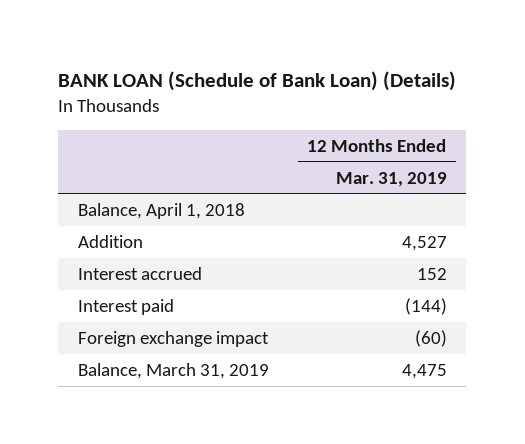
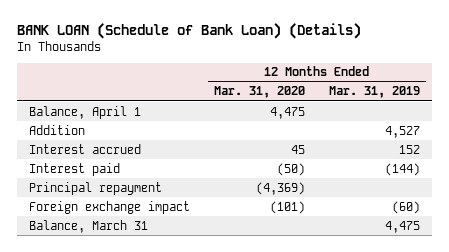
none -> [214,86,306,99] Mar. 31, 2020
[77,202,245,219] Balance, April 1, 2018 -> [29,105,142,119] Balance, April 1
none -> [29,181,163,195] Principal repayment
[77,362,269,379] Balance, March 31, 2019 -> [29,219,149,233] Balance, March 31

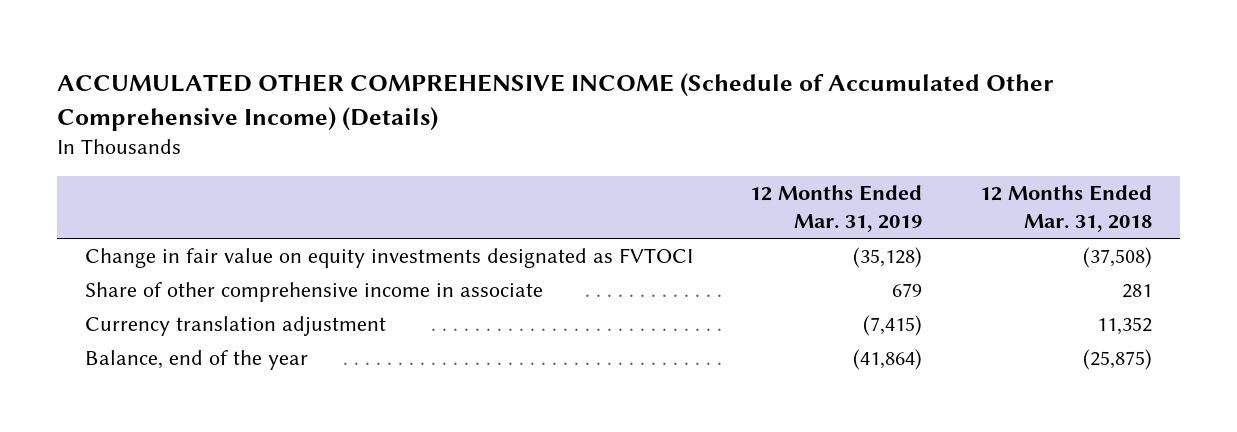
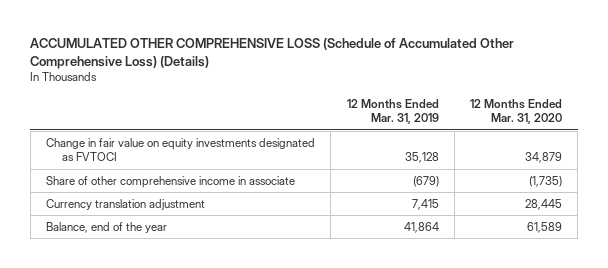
[56,72,1054,131] ACCUMULATED OTHER COMPREHENSIVE INCOME (Schedule of Accumulated Other Comprehensive Income) (Details) -> [30,38,515,69] ACCUMULATED OTHER COMPREHENSIVE LOSS (Schedule of Accumulated Other Comprehensive Loss) (Details)
[979,185,1152,233] 12 Months Ended Mar. 31, 2018 -> none
none -> [470,98,563,125] 12 Months Ended Mar. 31, 2020
[853,247,923,269] (35,128) -> [404,152,439,164] 35,128
[892,283,923,298] 679 -> [412,175,439,187] (679)
[863,315,923,337] (7,415) -> [411,198,439,210] 7,415
[853,349,923,371] (41,864) -> [403,221,439,233] 41,864

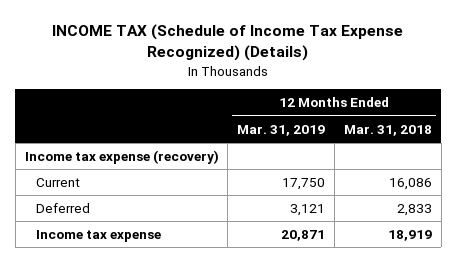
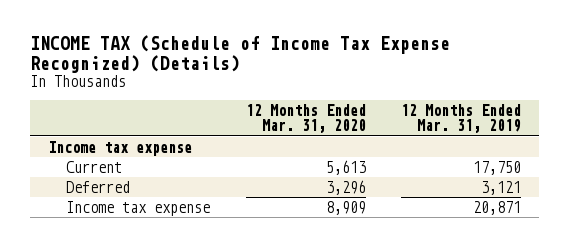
[343,124,432,136] Mar. 31, 2018 -> none
none -> [245,103,366,134] 12 Months Ended Mar. 31, 2020
[24,150,219,165] Income tax expense (recovery) -> [47,140,192,156] Income tax expense

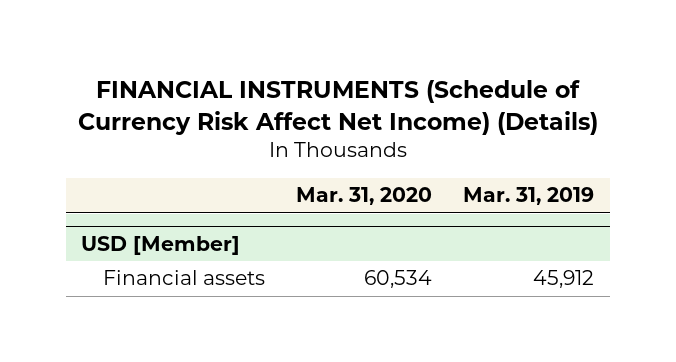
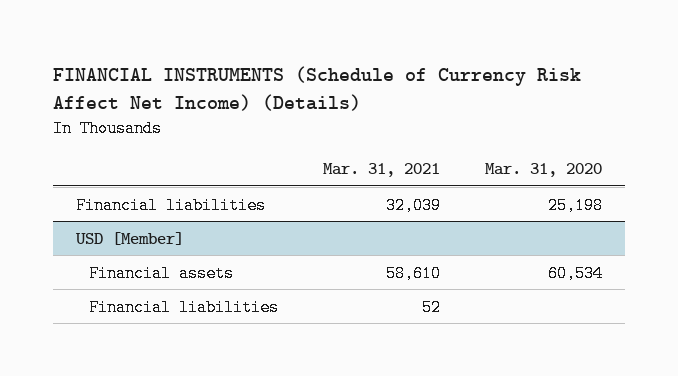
[463,187,595,206] Mar. 31, 2019 -> none
none -> [323,162,441,177] Mar. 31, 2021
none -> [75,196,266,214] Financial liabilities
none -> [88,298,279,316] Financial liabilities

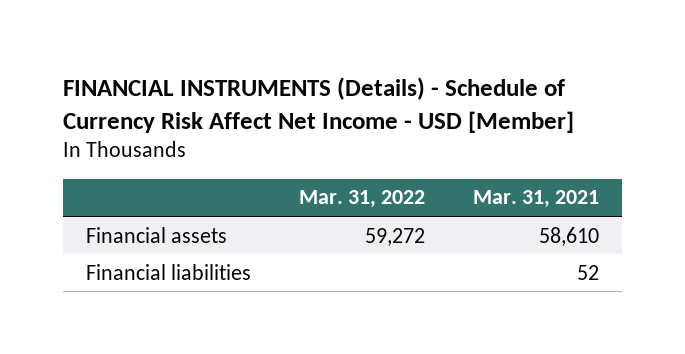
[52,65,581,111] FINANCIAL INSTRUMENTS (Schedule of Currency Risk Affect Net Income) (Details) -> [62,76,574,133] FINANCIAL INSTRUMENTS (Details) - Schedule of Currency Risk Affect Net Income - USD [Member]
[485,162,603,177] Mar. 31, 2020 -> none
none -> [298,190,425,209] Mar. 31, 2022
[75,196,266,214] Financial liabilities -> none
[74,231,184,245] USD [Member] -> none

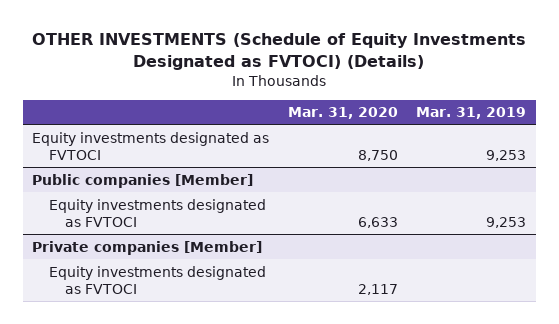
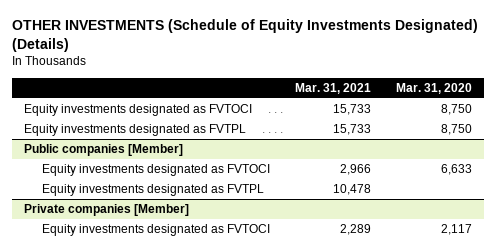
[32,32,527,70] OTHER INVESTMENTS (Schedule of Equity Investments Designated as FVTOCI) (Details) -> [11,19,478,53] OTHER INVESTMENTS (Schedule of Equity Investments Designated) (Details)
[416,107,527,120] Mar. 31, 2019 -> none
none -> [294,82,371,94] Mar. 31, 2021
none -> [23,124,246,137] Equity investments designated as FVTPL
none -> [42,184,265,197] Equity investments designated as FVTPL

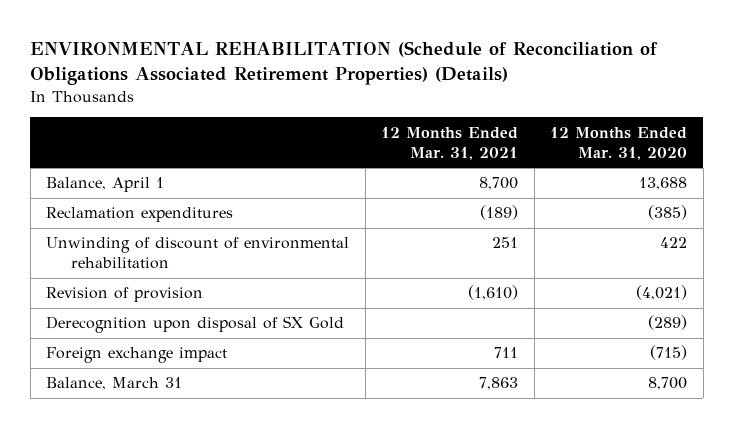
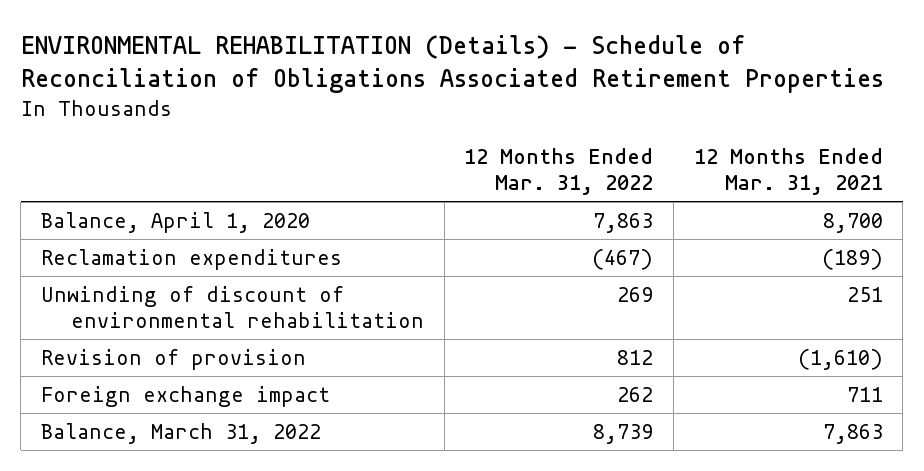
[30,41,659,85] ENVIRONMENTAL REHABILITATION (Schedule of Reconciliation of Obligations Associated Retirement Properties) (Details) -> [20,35,884,94] ENVIRONMENTAL REHABILITATION (Details) - Schedule of Reconciliation of Obligations Associated Retirement Properties
[550,126,688,160] 12 Months Ended Mar. 31, 2020 -> none
none -> [464,147,654,196] 12 Months Ended Mar. 31, 2022
[46,177,165,193] Balance, April 1 -> [40,211,310,233] Balance, April 1, 2020
[46,316,345,334] Derecognition upon disposal of SX Gold -> none
[46,377,183,391] Balance, March 31 -> [40,422,321,444] Balance, March 31, 2022

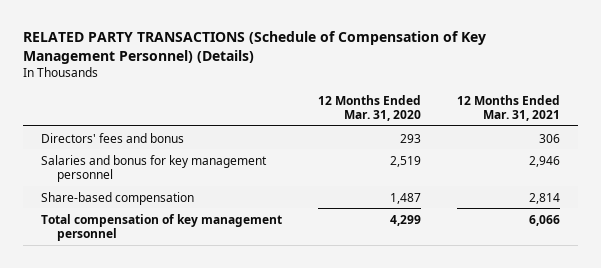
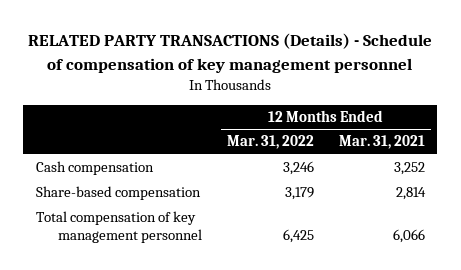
[23,30,487,64] RELATED PARTY TRANSACTIONS (Schedule of Compensation of Key Management Personnel) (Details) -> [28,33,433,73] RELATED PARTY TRANSACTIONS (Details) - Schedule of compensation of key management personnel
[317,94,421,122] 12 Months Ended Mar. 31, 2020 -> none
none -> [227,135,315,150] Mar. 31, 2022
[41,132,185,143] Directors' fees and bonus -> none
[41,154,268,182] Salaries and bonus for key management personnel -> none
none -> [35,161,154,176] Cash compensation

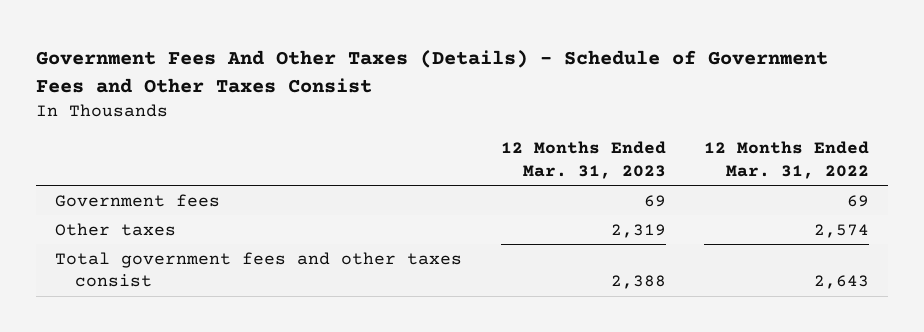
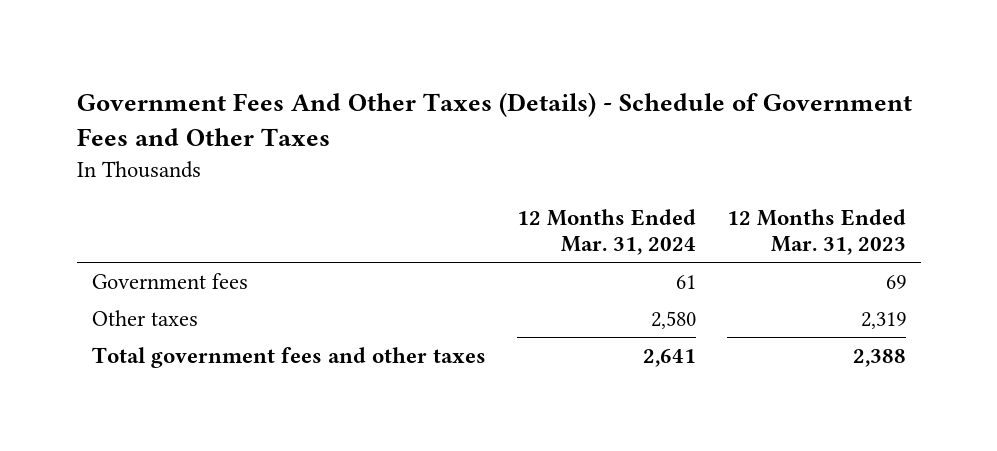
[36,49,829,93] Government Fees And Other Taxes (Details) - Schedule of Government Fees and Other Taxes Consist -> [76,92,912,147] Government Fees And Other Taxes (Details) - Schedule of Government Fees and Other Taxes
[703,141,869,179] 12 Months Ended Mar. 31, 2022 -> none
none -> [516,209,696,256] 12 Months Ended Mar. 31, 2024
[55,251,463,288] Total government fees and other taxes consist -> [91,346,486,368] Total government fees and other taxes

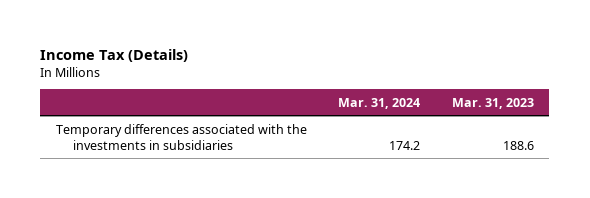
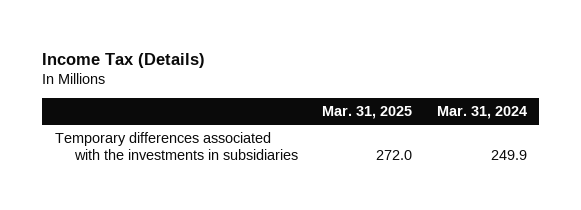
[451,97,534,109] Mar. 31, 2023 -> none
none -> [322,106,413,120] Mar. 31, 2025
[389,140,421,150] 174.2 -> [490,149,527,160] 249.9

